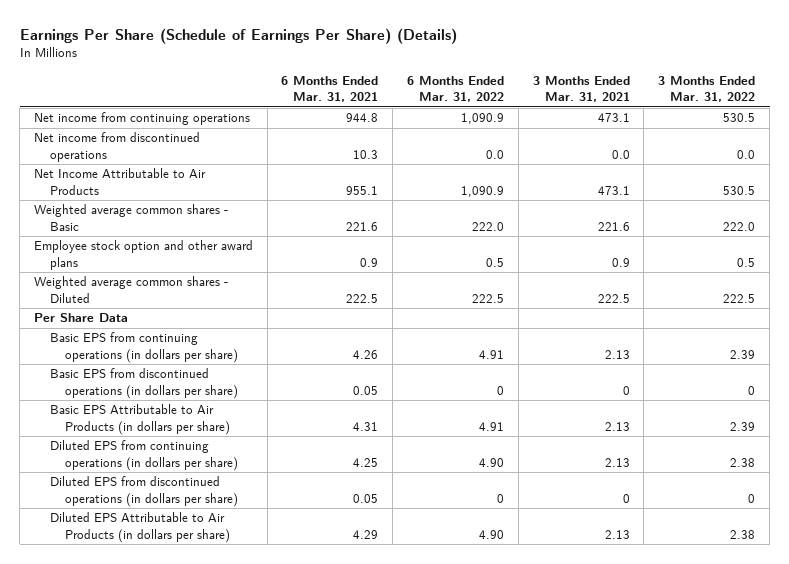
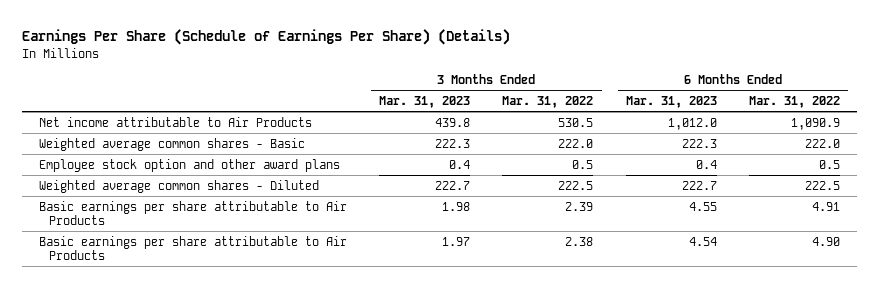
[281,75,379,103] 6 Months Ended Mar. 31, 2021 -> none
[532,75,630,103] 3 Months Ended Mar. 31, 2021 -> none
none -> [378,96,470,109] Mar. 31, 2023
none -> [625,96,717,109] Mar. 31, 2023
[33,112,250,126] Net income from continuing operations -> none
[33,132,200,162] Net income from discontinued operations -> none
[33,168,206,195] Net Income Attributable to Air Products -> [38,116,312,127] Net income attributable to Air Products
[33,313,128,323] Per Share Data -> none
[49,332,239,363] Basic EPS from continuing operations (in dollars per share) -> none
[49,368,239,399] Basic EPS from discontinued operations (in dollars per share) -> none
[49,440,239,471] Diluted EPS from continuing operations (in dollars per share) -> none
[49,476,239,507] Diluted EPS from discontinued operations (in dollars per share) -> none
[49,404,231,435] Basic EPS Attributable to Air Products (in dollars per share) -> [38,200,347,225] Basic earnings per share attributable to Air Products
[49,512,231,543] Diluted EPS Attributable to Air Products (in dollars per share) -> [38,235,347,260] Basic earnings per share attributable to Air Products

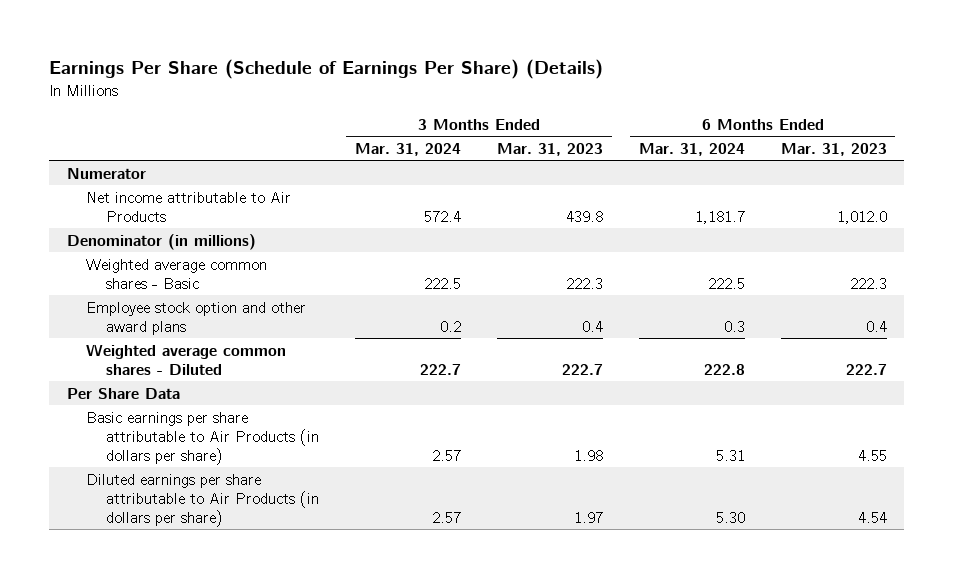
[502,96,594,109] Mar. 31, 2022 -> none
[749,96,841,109] Mar. 31, 2022 -> none
none -> [355,142,462,156] Mar. 31, 2024
none -> [638,142,745,156] Mar. 31, 2024
none -> [66,167,146,179] Numerator
none -> [66,233,256,250] Denominator (in millions)
none -> [66,387,180,399] Per Share Data
[38,200,347,225] Basic earnings per share attributable to Air Products -> [86,411,320,465] Basic earnings per share attributable to Air Products (in dollars per share)
[38,235,347,260] Basic earnings per share attributable to Air Products -> [86,473,320,527] Diluted earnings per share attributable to Air Products (in dollars per share)

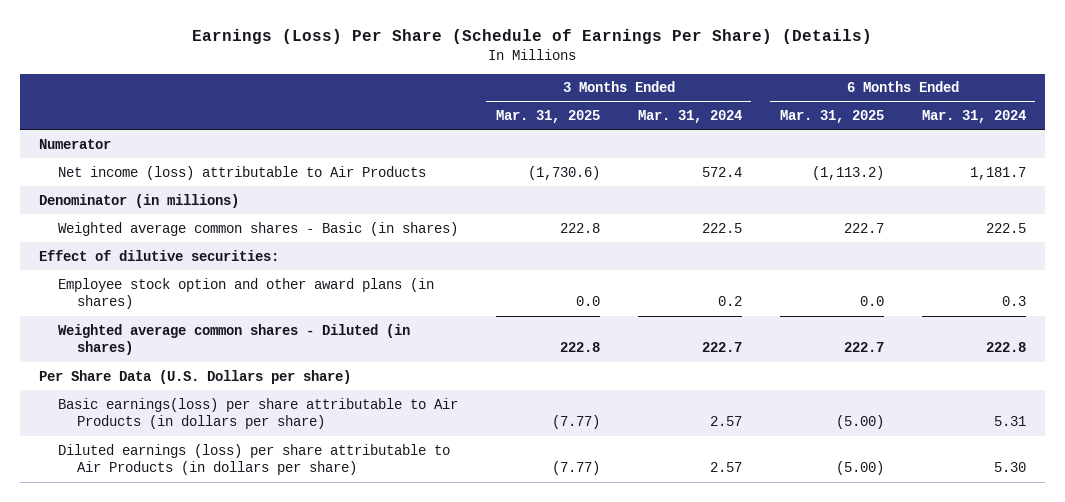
[48,58,603,79] Earnings Per Share (Schedule of Earnings Per Share) (Details) -> [192,29,873,45] Earnings (Loss) Per Share (Schedule of Earnings Per Share) (Details)
[496,142,603,156] Mar. 31, 2023 -> none
[780,142,887,156] Mar. 31, 2023 -> none
none -> [495,110,600,124] Mar. 31, 2025
none -> [779,110,884,124] Mar. 31, 2025
[86,191,292,222] Net income attributable to Air Products -> [57,165,426,180] Net income (loss) attributable to Air Products
[86,258,268,289] Weighted average common shares - Basic -> [57,221,458,236] Weighted average common shares - Basic (in shares)
none -> [38,249,279,261] Effect of dilutive securities:
[86,301,307,335] Employee stock option and other award plans -> [57,277,434,310] Employee stock option and other award plans (in shares)
[86,343,287,375] Weighted average common shares - Diluted -> [57,323,410,356] Weighted average common shares - Diluted (in shares)
[66,387,180,399] Per Share Data -> [38,369,351,384] Per Share Data (U.S. Dollars per share)
[86,411,320,465] Basic earnings per share attributable to Air Products (in dollars per share) -> [57,397,458,430] Basic earnings(loss) per share attributable to Air Products (in dollars per share)
[86,473,320,527] Diluted earnings per share attributable to Air Products (in dollars per share) -> [57,443,450,476] Diluted earnings (loss) per share attributable to Air Products (in dollars per share)

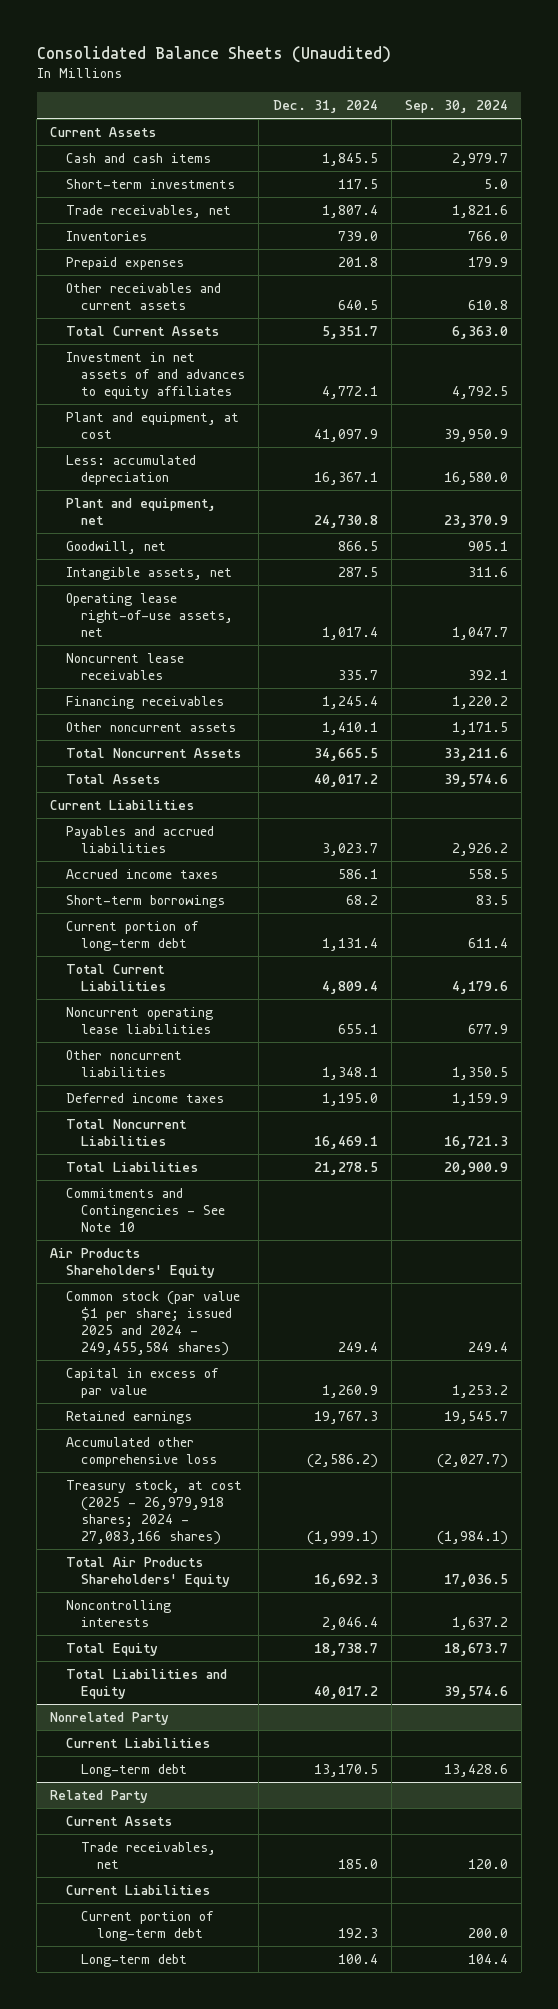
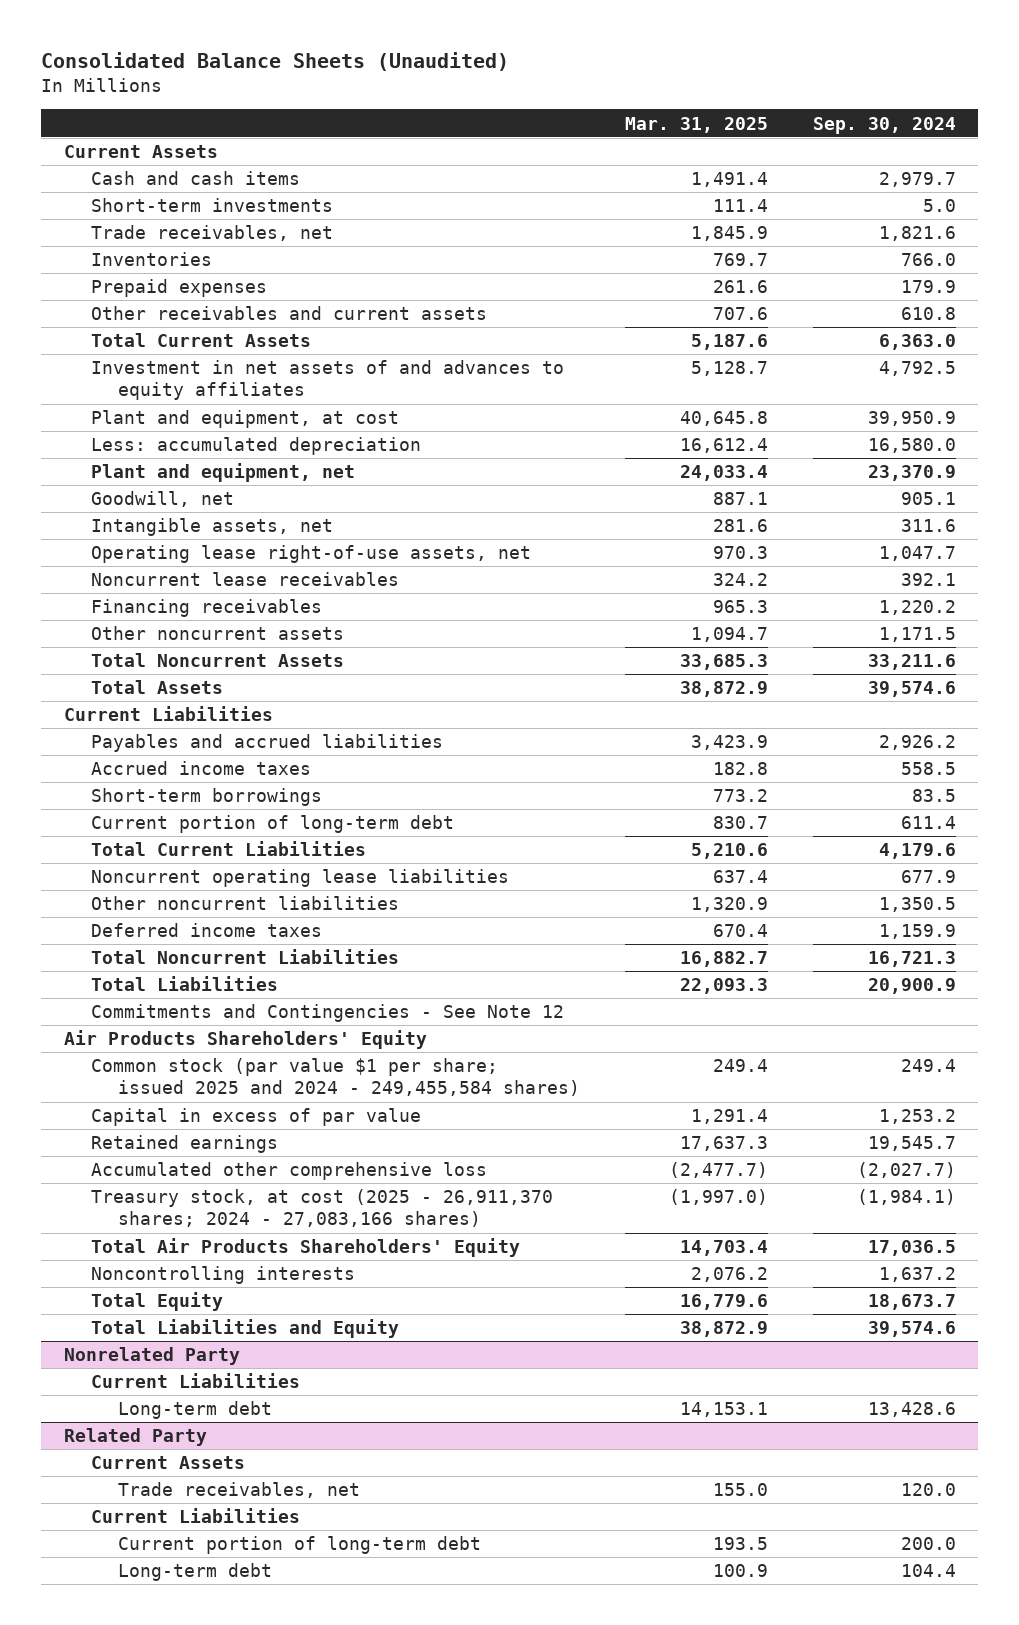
[272,99,378,113] Dec. 31, 2024 -> none
none -> [624,116,768,133] Mar. 31, 2025
[65,1188,226,1233] Commitments and Contingencies - See Note 10 -> [90,1004,564,1023] Commitments and Contingencies - See Note 12
[65,1480,242,1546] Treasury stock, at cost (2025 - 26,979,918 shares; 2024 - 27,083,166 shares) -> [90,1189,553,1228] Treasury stock, at cost (2025 - 26,911,370 shares; 2024 - 27,083,166 shares)

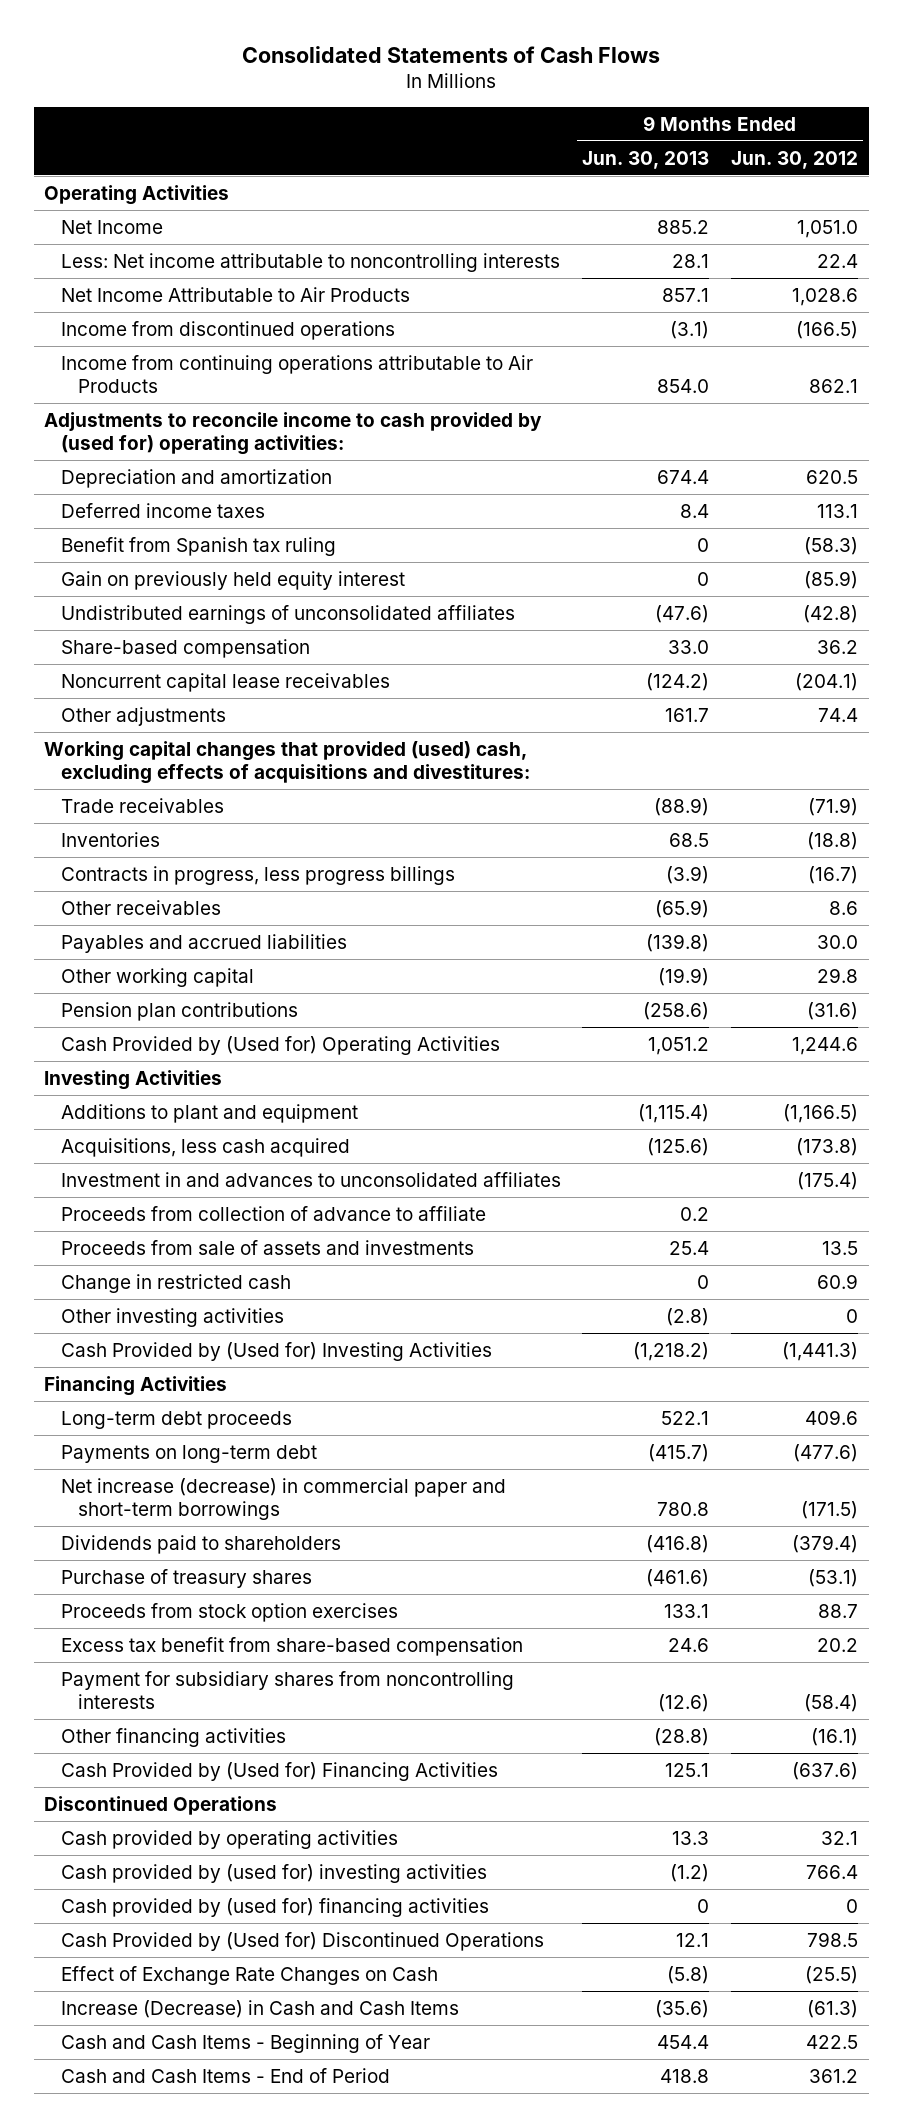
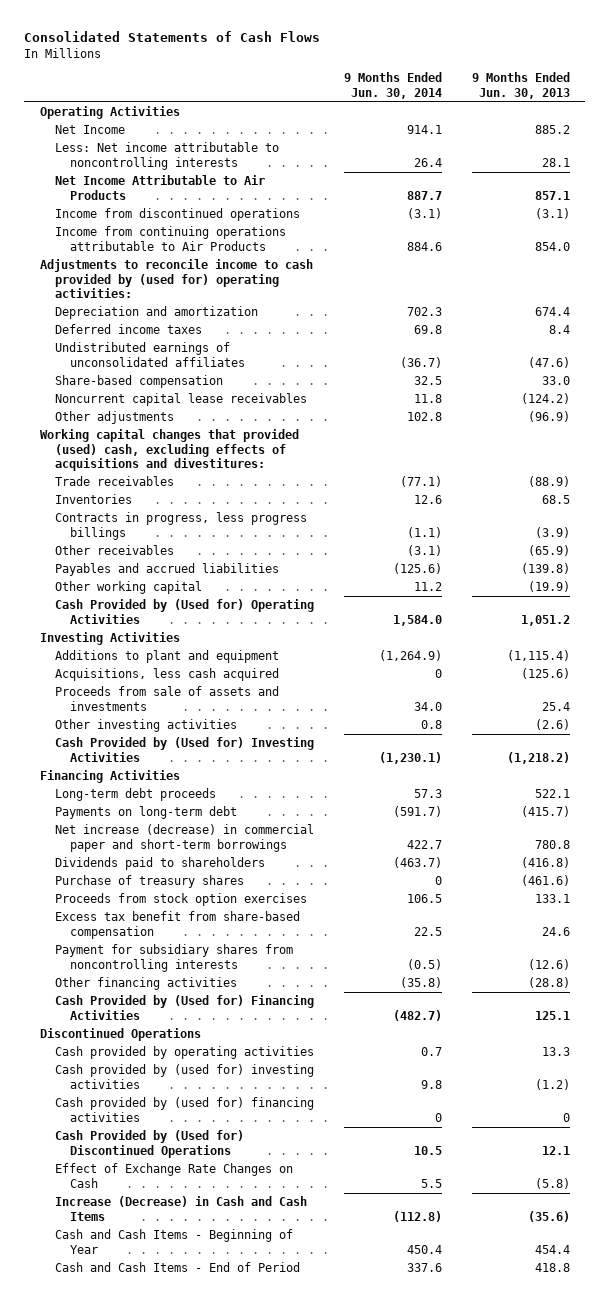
[730,150,858,169] Jun. 30, 2012 -> none
none -> [344,72,443,99] 9 Months Ended Jun. 30, 2014
[60,536,336,556] Benefit from Spanish tax ruling -> none
[60,570,405,590] Gain on previously held equity interest -> none
[665,707,710,722] 161.7 -> [528,411,571,423] (96.9)
[60,1001,298,1021] Pension plan contributions -> none
[60,1171,561,1187] Investment in and advances to unconsolidated affiliates -> none
[60,1205,486,1221] Proceeds from collection of advance to affiliate -> none
[60,1273,291,1293] Change in restricted cash -> none
[666,1307,710,1326] (2.8) -> [535,719,571,731] (2.6)

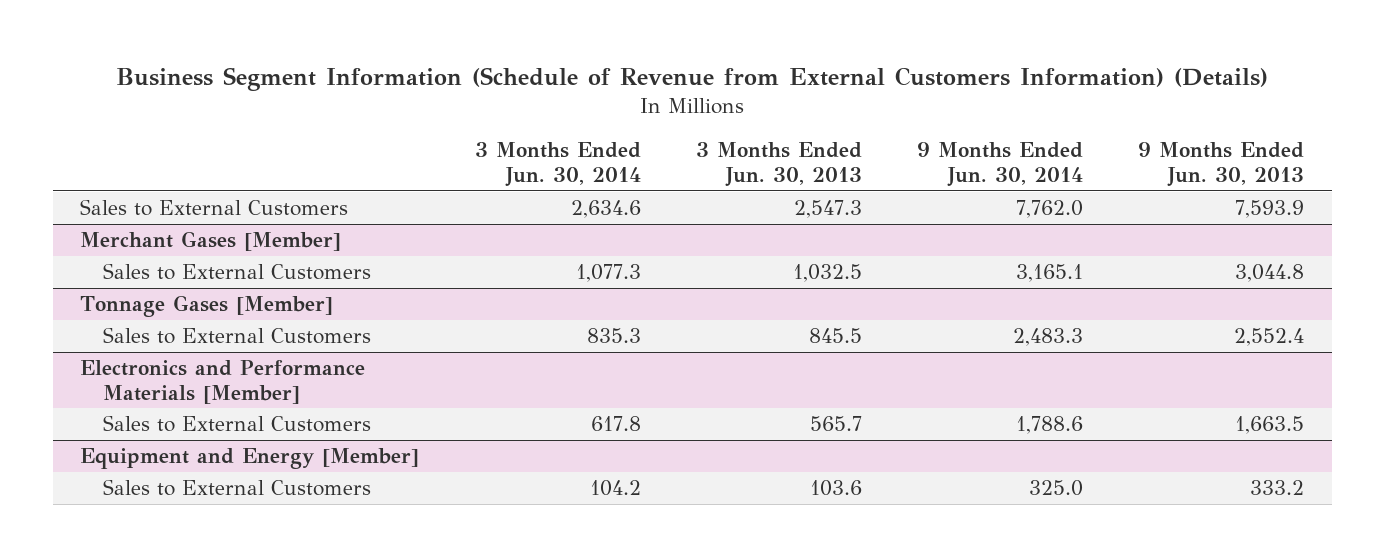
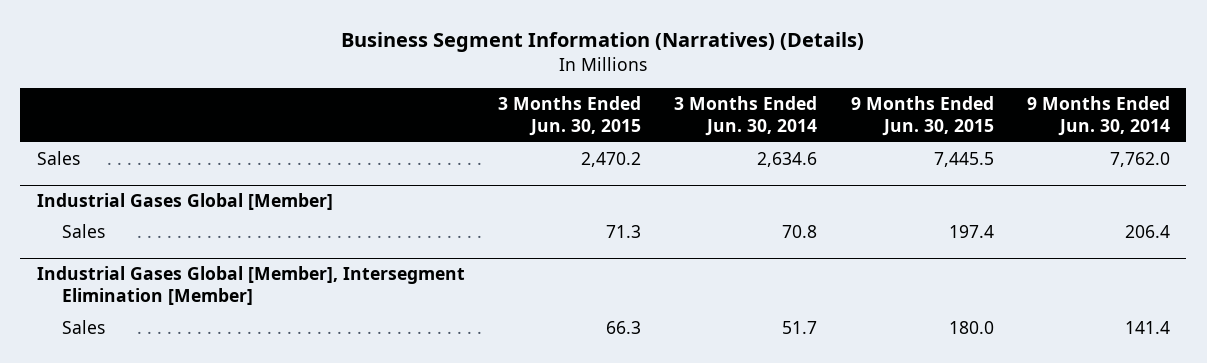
[116,67,1269,92] Business Segment Information (Schedule of Revenue from External Customers Information) (Details) -> [341,32,865,53] Business Segment Information (Narratives) (Details)
[695,142,862,187] 3 Months Ended Jun. 30, 2013 -> none
[1138,142,1305,187] 9 Months Ended Jun. 30, 2013 -> none
none -> [498,96,642,137] 3 Months Ended Jun. 30, 2015
none -> [850,96,994,137] 9 Months Ended Jun. 30, 2015
[80,231,342,252] Merchant Gases [Member] -> none
[80,295,334,318] Tonnage Gases [Member] -> none
[80,360,366,404] Electronics and Performance Materials [Member] -> none
[103,415,372,433] Sales to External Customers -> none
[80,448,420,470] Equipment and Energy [Member] -> none
[103,479,372,497] Sales to External Customers -> none
[80,199,349,217] Sales to External Customers -> [37,150,81,165] Sales
none -> [37,193,334,211] Industrial Gases Global [Member]
[103,263,372,281] Sales to External Customers -> [62,223,106,238] Sales
[575,264,641,283] 1,077.3 -> [782,224,818,238] 70.8
[1016,264,1084,283] 3,165.1 -> [1124,224,1170,238] 206.4
none -> [37,266,466,306] Industrial Gases Global [Member], Intersegment Elimination [Member]
[103,327,372,345] Sales to External Customers -> [62,319,106,334] Sales
[586,328,641,344] 835.3 -> [782,320,818,334] 51.7
[1013,328,1084,347] 2,483.3 -> [1124,320,1170,334] 141.4

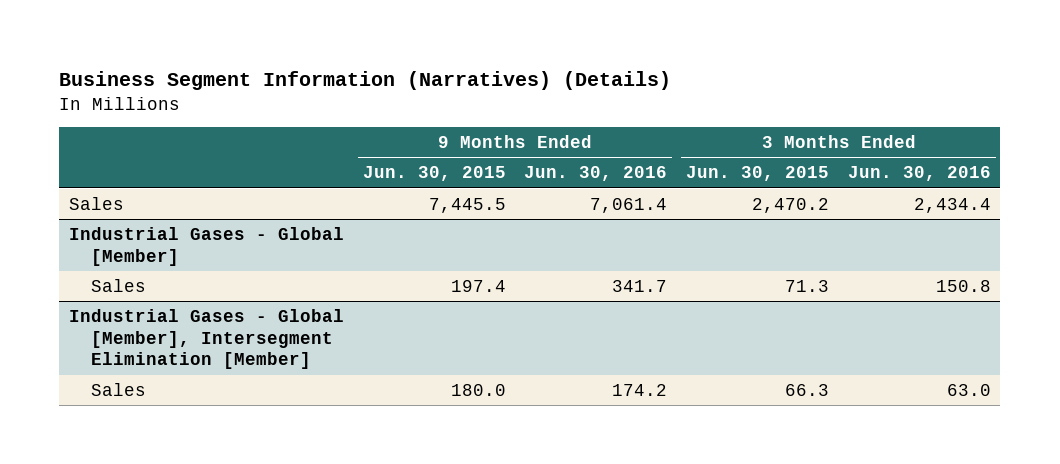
[674,96,818,137] 3 Months Ended Jun. 30, 2014 -> none
[1026,96,1170,137] 9 Months Ended Jun. 30, 2014 -> none
none -> [524,166,668,182] Jun. 30, 2016
none -> [847,166,991,182] Jun. 30, 2016
[37,193,334,211] Industrial Gases Global [Member] -> [68,226,344,266] Industrial Gases - Global [Member]
[37,266,466,306] Industrial Gases Global [Member], Intersegment Elimination [Member] -> [68,308,344,370] Industrial Gases - Global [Member], Intersegment Elimination [Member]

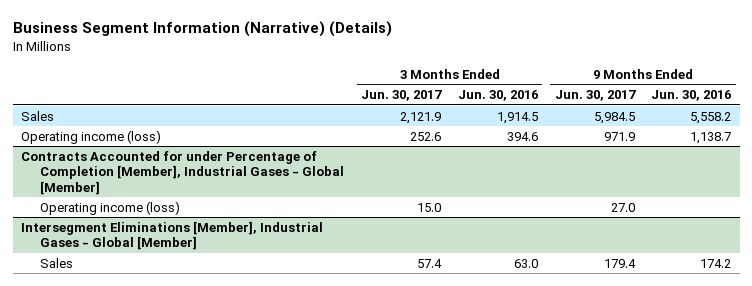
[59,71,672,91] Business Segment Information (Narratives) (Details) -> [12,21,392,38] Business Segment Information (Narrative) (Details)
[362,166,506,182] Jun. 30, 2015 -> none
[686,166,830,182] Jun. 30, 2015 -> none
none -> [361,90,443,102] Jun. 30, 2017
none -> [554,90,636,102] Jun. 30, 2017
[68,226,344,266] Industrial Gases - Global [Member] -> none
[91,278,147,292] Sales -> none
[590,197,668,213] 7,061.4 -> [690,111,732,124] 5,558.2
[913,197,991,213] 2,434.4 -> [496,111,538,124] 1,914.5
none -> [20,129,161,144] Operating income (loss)
none -> [20,150,345,195] Contracts Accounted for under Percentage of Completion [Member], Industrial Gases - Global [Member]
none -> [40,200,181,215] Operating income (loss)
[68,308,344,370] Industrial Gases - Global [Member], Intersegment Elimination [Member] -> [20,220,323,251] Intersegment Eliminations [Member], Industrial Gases - Global [Member]

